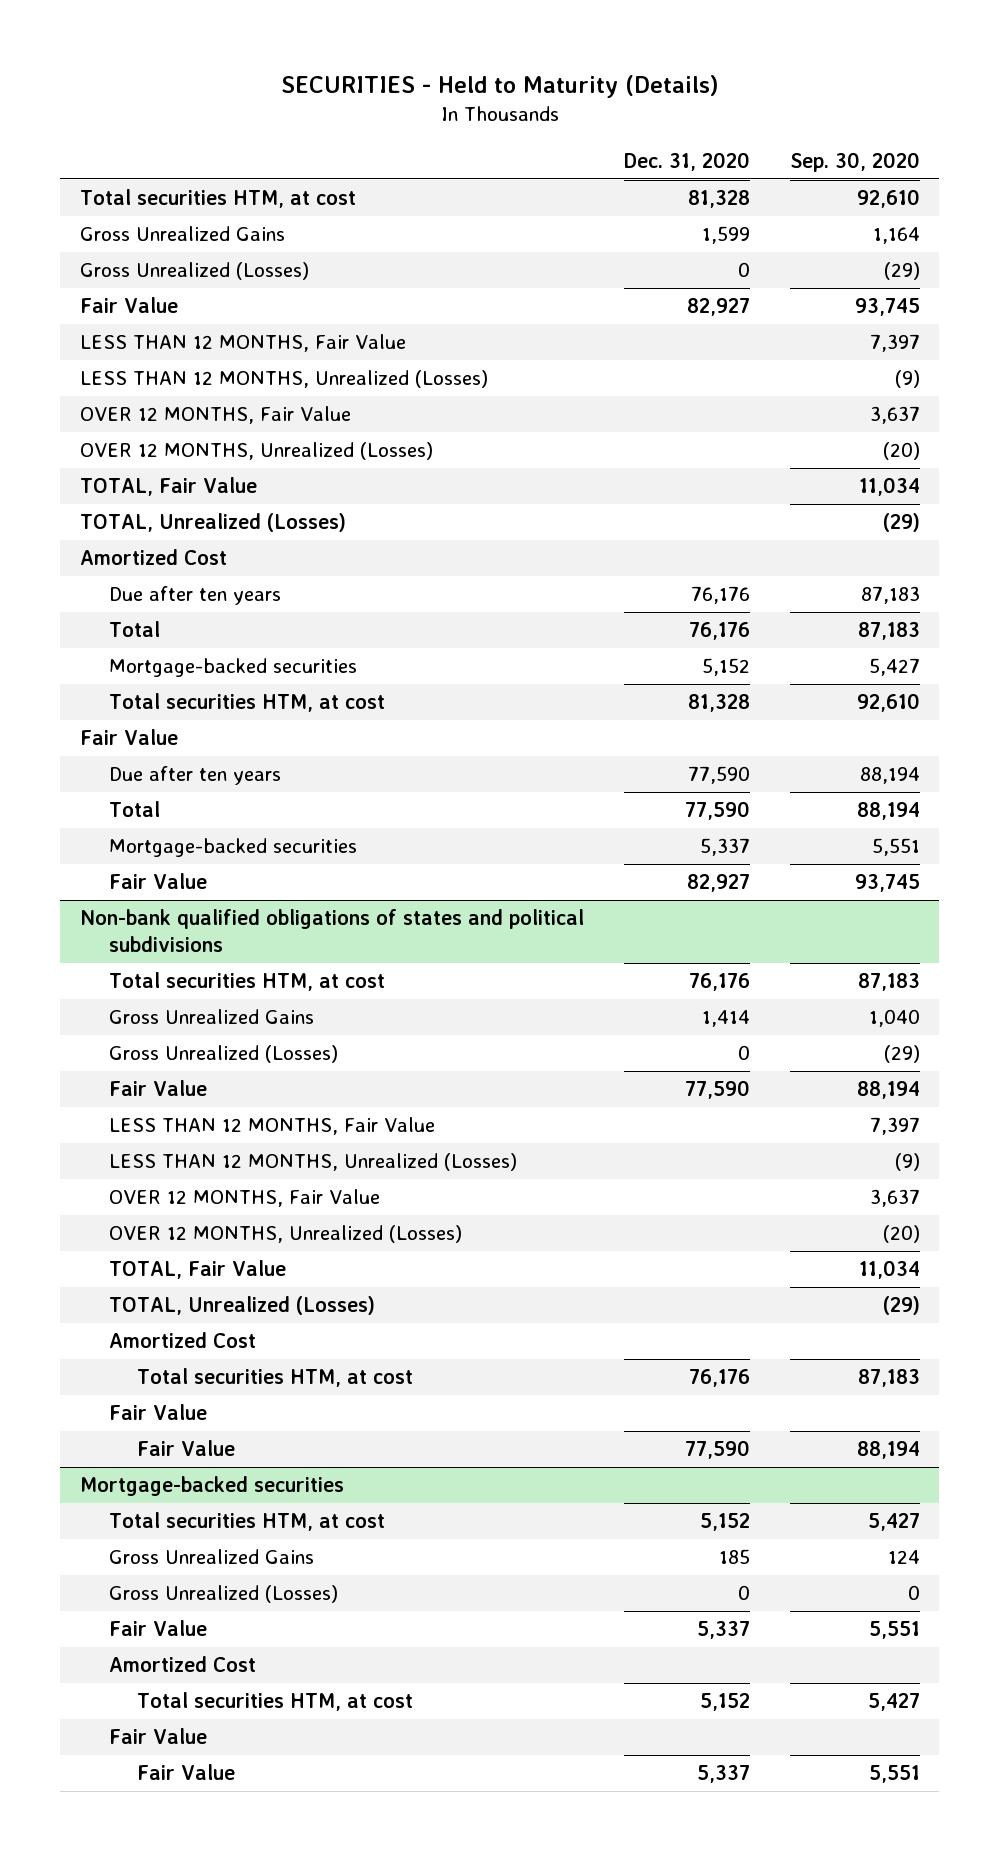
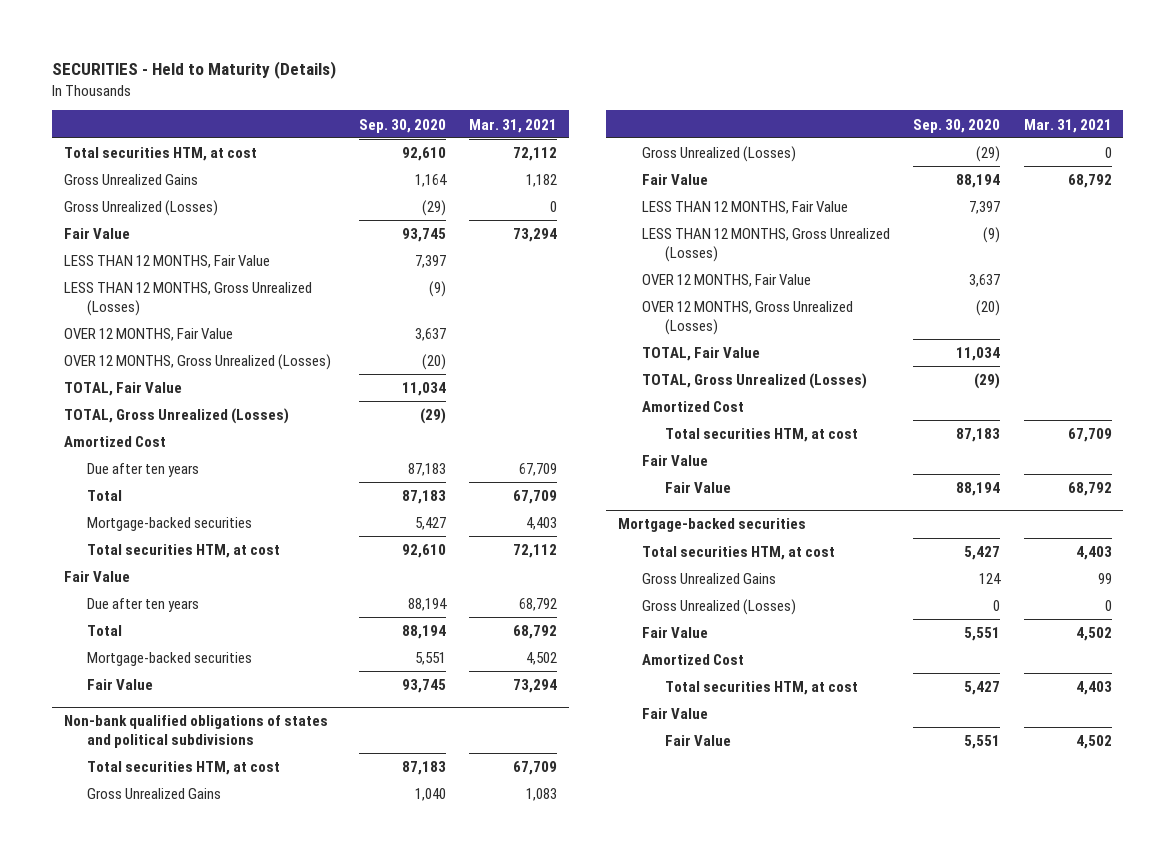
[623,151,750,171] Dec. 31, 2020 -> none
none -> [469,118,558,133] Mar. 31, 2021
[80,370,489,389] LESS THAN 12 MONTHS, Unrealized (Losses) -> [63,282,312,316] LESS THAN 12 MONTHS, Gross Unrealized (Losses)
[80,442,434,461] OVER 12 MONTHS, Unrealized (Losses) -> [63,354,331,371] OVER 12 MONTHS, Gross Unrealized (Losses)
[80,513,347,533] TOTAL, Unrealized (Losses) -> [63,408,289,425] TOTAL, Gross Unrealized (Losses)
[108,1153,517,1172] LESS THAN 12 MONTHS, Unrealized (Losses) -> [641,228,890,262] LESS THAN 12 MONTHS, Gross Unrealized (Losses)
[108,1225,462,1244] OVER 12 MONTHS, Unrealized (Losses) -> [641,301,853,335] OVER 12 MONTHS, Gross Unrealized (Losses)
[108,1296,375,1316] TOTAL, Unrealized (Losses) -> [641,373,867,390] TOTAL, Gross Unrealized (Losses)

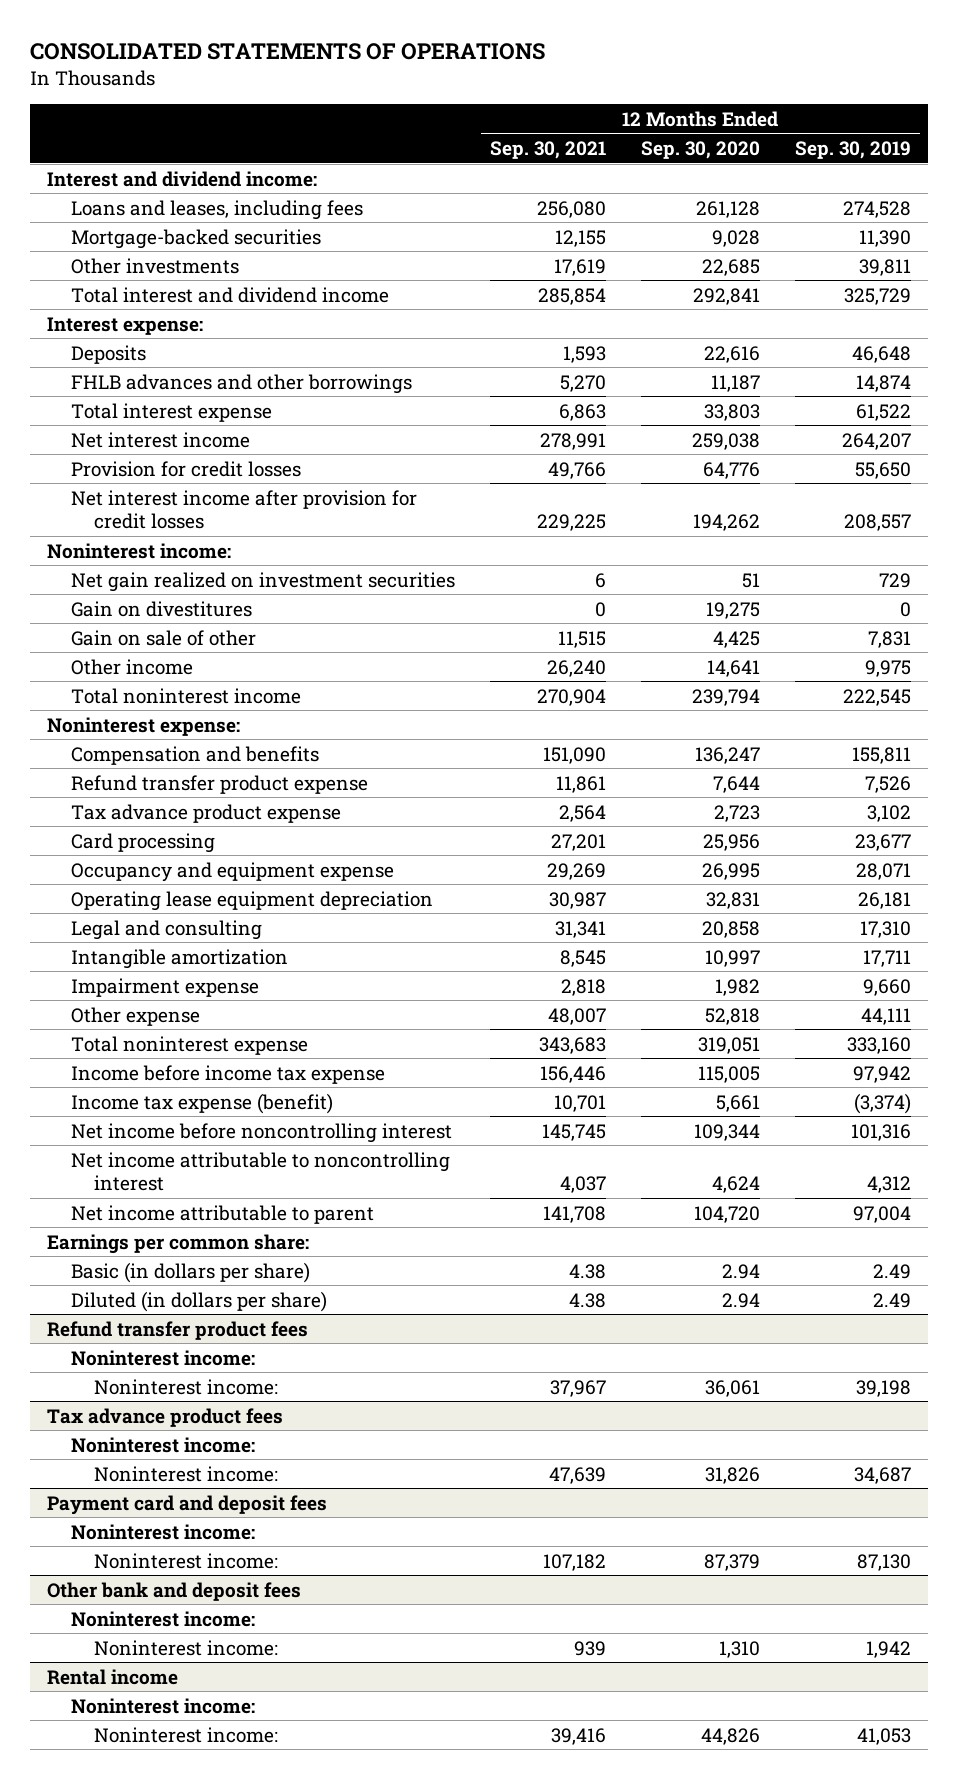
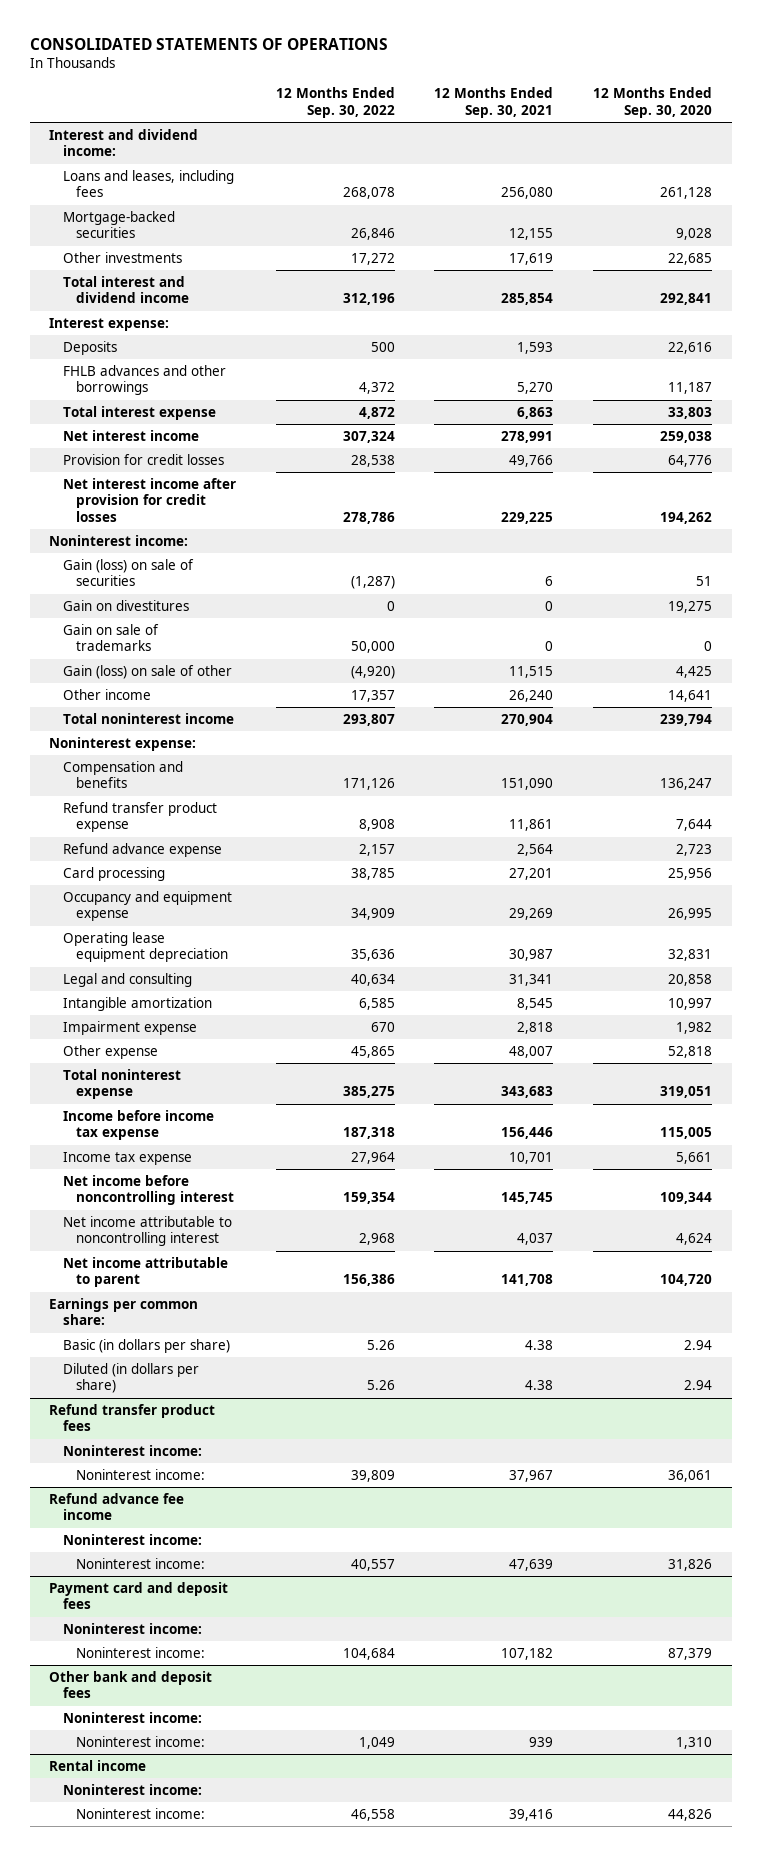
[794,141,911,160] Sep. 30, 2019 -> none
none -> [275,87,395,118] 12 Months Ended Sep. 30, 2022
[70,571,455,592] Net gain realized on investment securities -> [62,558,194,587] Gain (loss) on sale of securities
none -> [62,623,159,652] Gain on sale of trademarks
[70,629,256,646] Gain on sale of other -> [62,664,232,679] Gain (loss) on sale of other
[70,803,341,823] Tax advance product expense -> [62,842,222,857] Refund advance expense
[70,1092,333,1114] Income tax expense (benefit) -> [62,1151,192,1165] Income tax expense
[47,1407,284,1427] Tax advance product fees -> none
none -> [49,1492,185,1521] Refund advance fee income

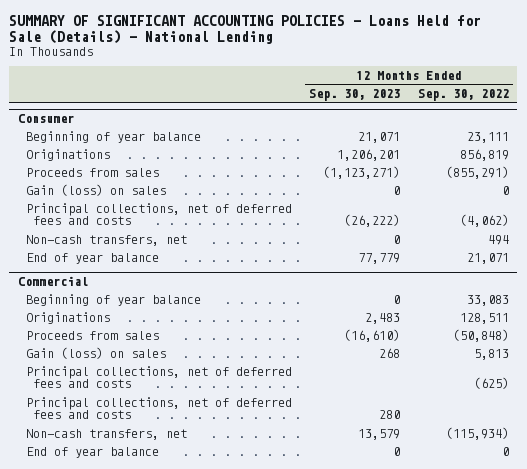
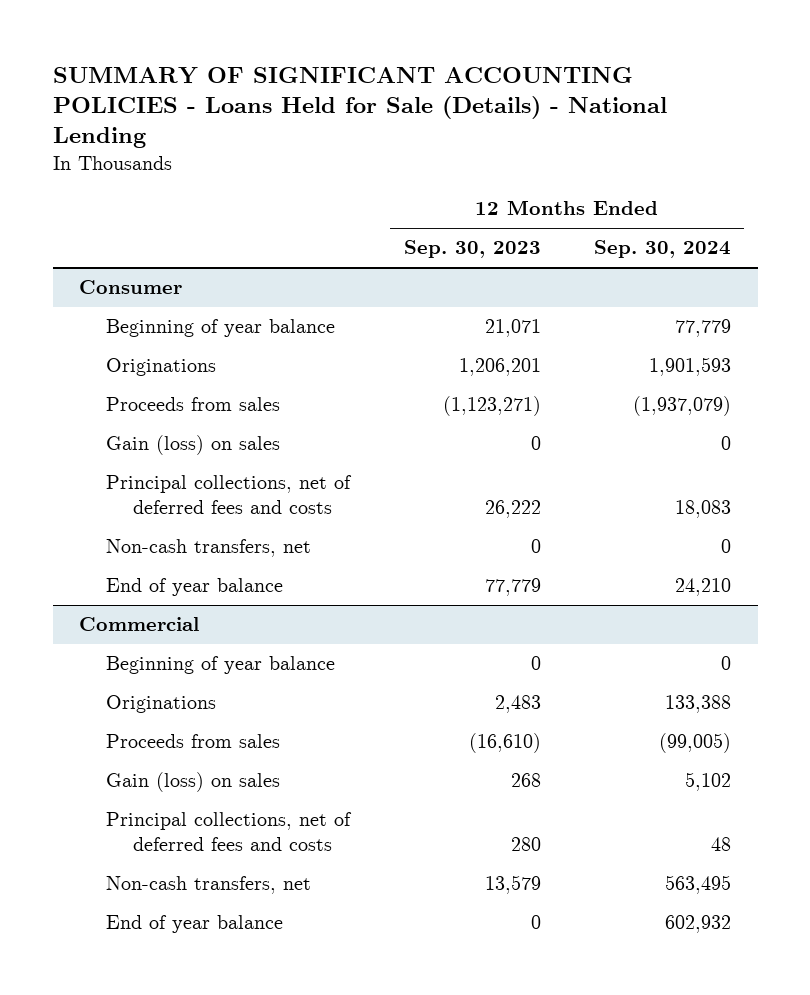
[417,89,509,102] Sep. 30, 2022 -> none
none -> [593,240,731,259] Sep. 30, 2024
[344,214,401,228] (26,222) -> [484,499,541,518] 26,222
[25,365,292,389] Principal collections, net of deferred fees and costs -> none

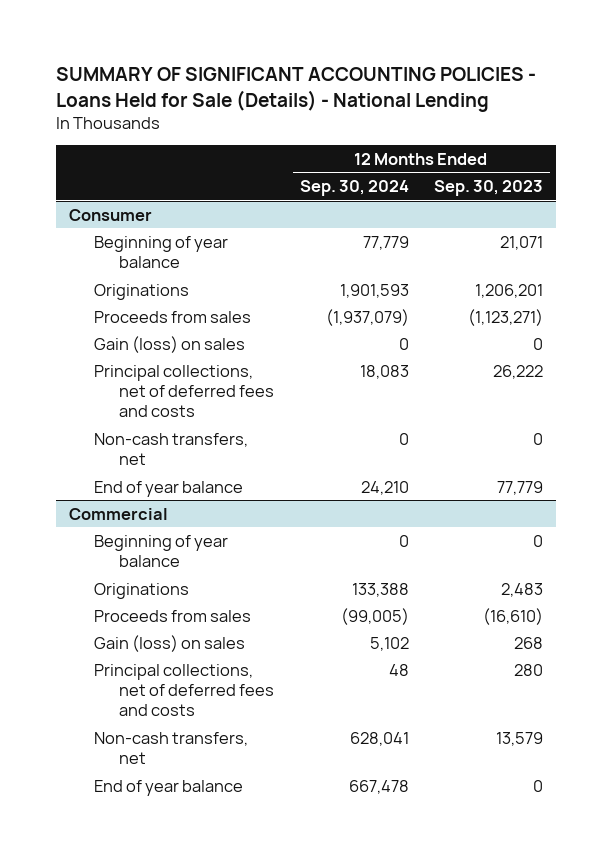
[664,875,731,895] 563,495 -> [349,731,409,746] 628,041
[664,915,731,934] 602,932 -> [348,779,409,794] 667,478

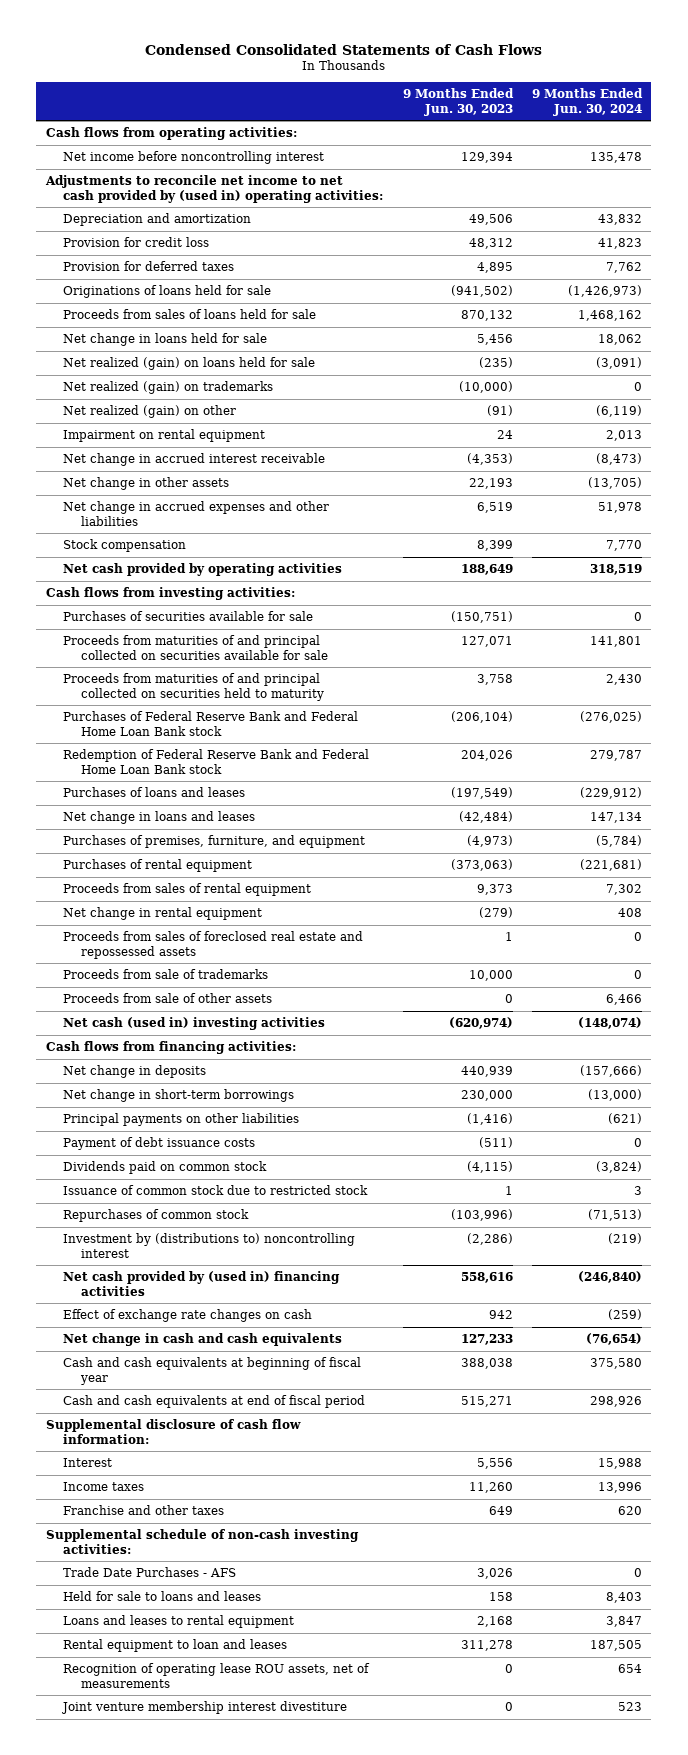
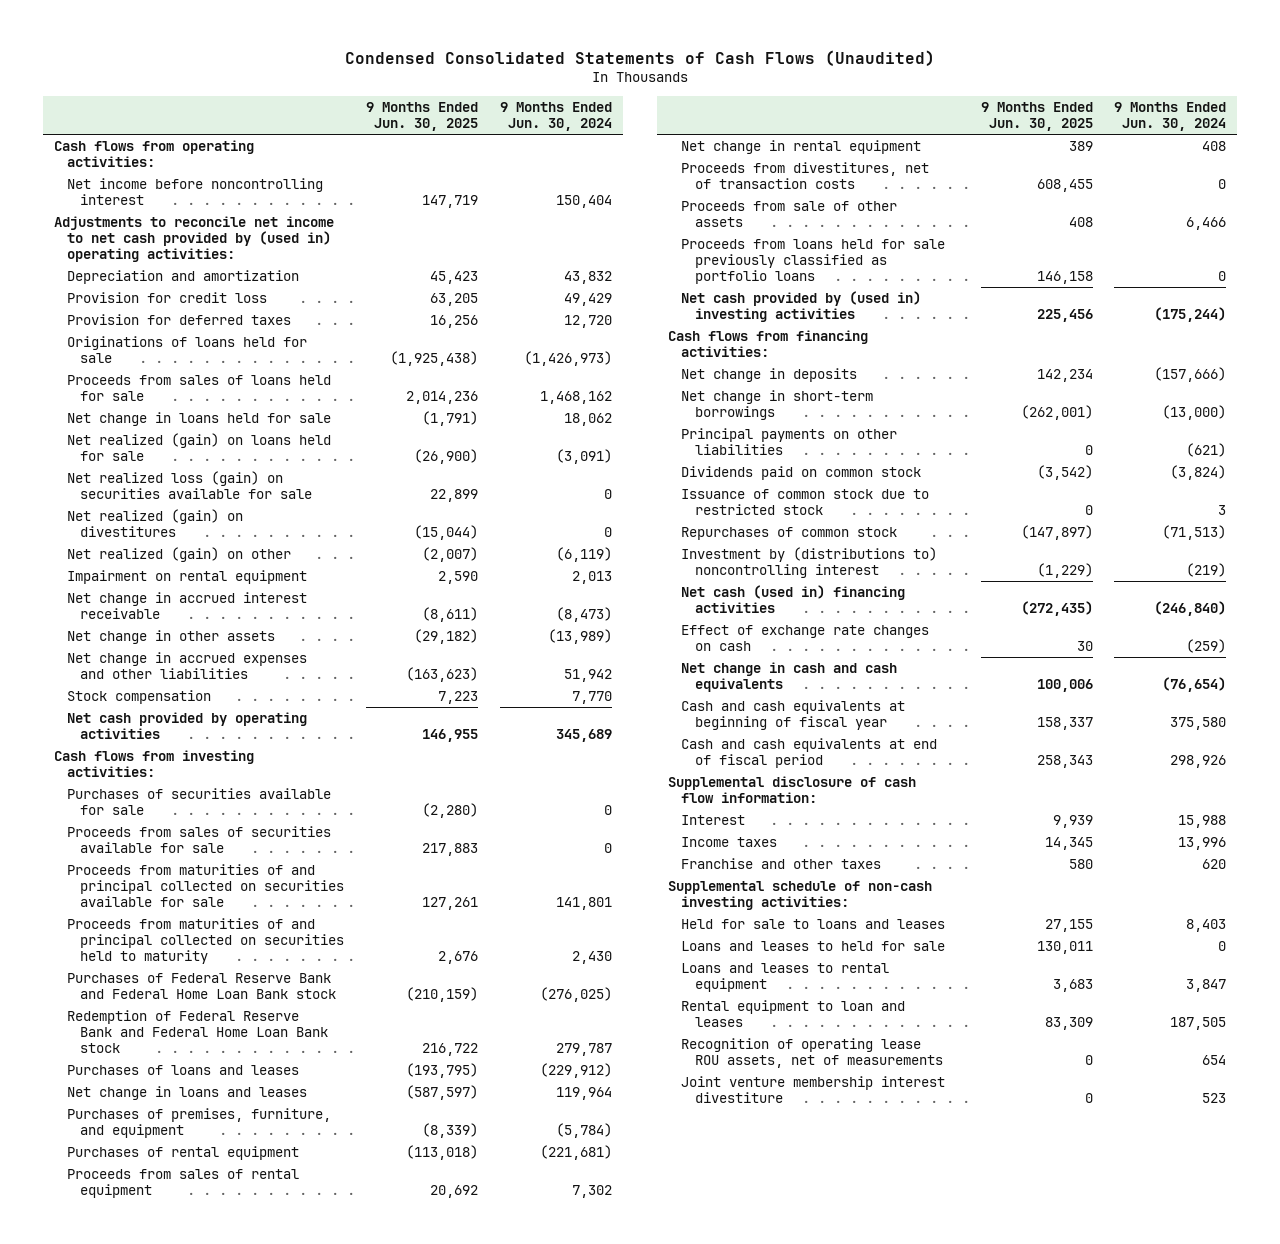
[144,43,542,55] Condensed Consolidated Statements of Cash Flows -> [345,49,936,66] Condensed Consolidated Statements of Cash Flows (Unaudited)
[402,88,514,116] 9 Months Ended Jun. 30, 2023 -> none
none -> [366,101,479,131] 9 Months Ended Jun. 30, 2025
[589,152,642,164] 135,478 -> [556,195,613,209] 150,404
[597,238,642,250] 41,823 -> [564,293,613,307] 49,429
[605,262,642,274] 7,762 -> [564,315,613,329] 12,720
none -> [67,471,313,500] Net realized loss (gain) on securities available for sale
[63,381,274,395] Net realized (gain) on trademarks -> [67,509,244,538] Net realized (gain) on divestitures
[587,477,642,490] (13,705) -> [548,629,613,645] (13,989)
[597,502,642,514] 51,978 -> [564,669,613,683] 51,942
[589,564,642,576] 318,519 -> [556,729,613,743] 345,689
none -> [67,826,332,854] Proceeds from sales of securities available for sale
[589,812,642,824] 147,134 -> [556,1087,613,1101] 119,964
[63,931,364,959] Proceeds from sales of foreclosed real estate and repossessed assets -> none
[63,969,269,980] Proceeds from sale of trademarks -> none
none -> [681,162,930,190] Proceeds from divestitures, net of transaction costs
none -> [681,239,946,285] Proceeds from loans held for sale previously classified as portfolio loans
[63,1017,326,1031] Net cash (used in) investing activities -> [681,291,922,323] Net cash provided by (used in) investing activities
[577,1017,642,1030] (148,074) -> [1154,307,1227,323] (175,244)
[63,1137,256,1151] Payment of debt issuance costs -> none
[63,1271,341,1296] Net cash provided by (used in) financing activities -> [681,585,906,614] Net cash (used in) financing activities
[63,1567,237,1578] Trade Date Purchases - AFS -> none
none -> [681,941,946,952] Loans and leases to held for sale

